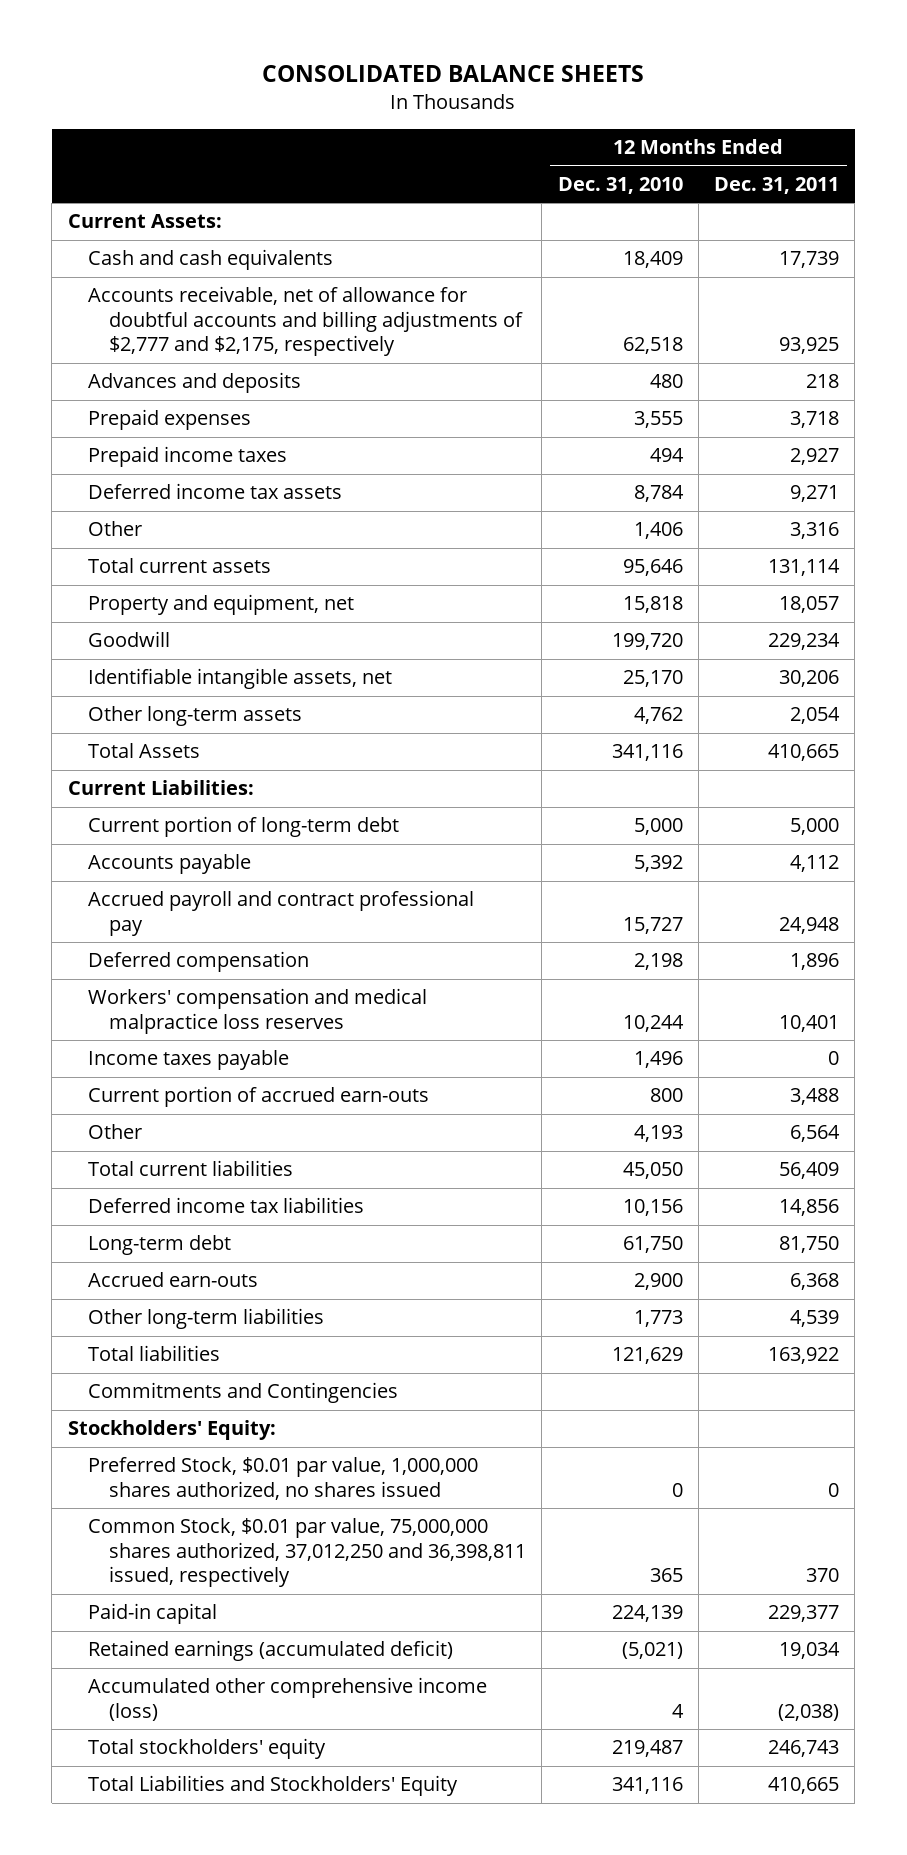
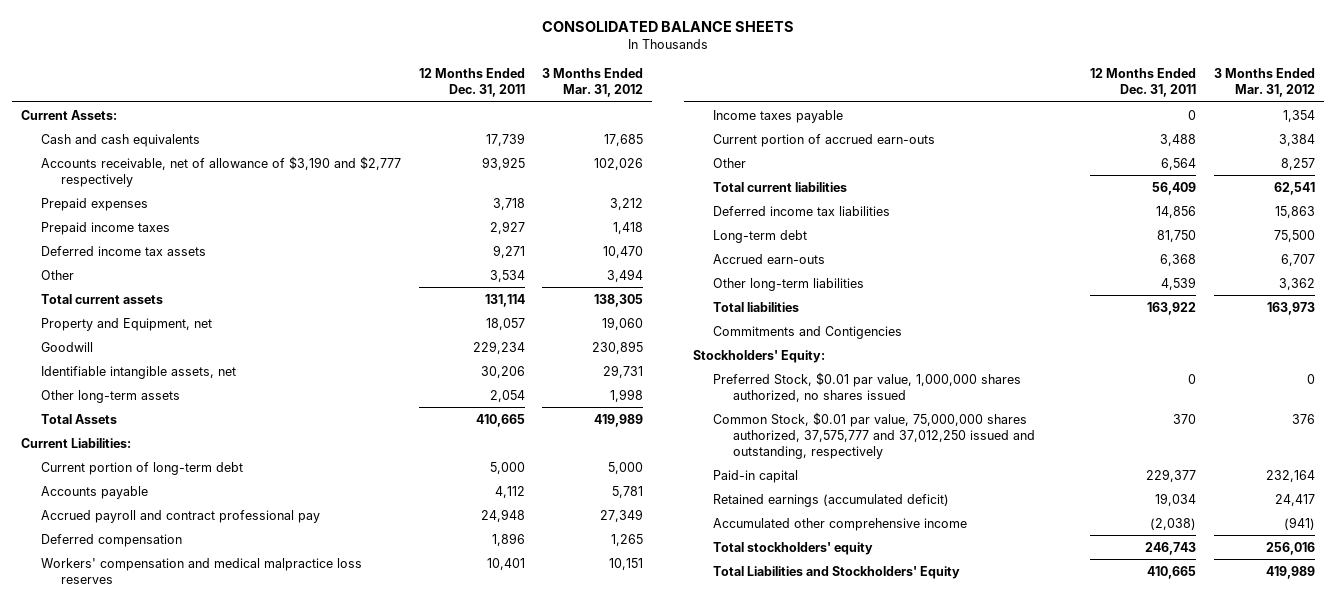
[557,176,683,194] Dec. 31, 2010 -> none
none -> [542,68,644,98] 3 Months Ended Mar. 31, 2012
[88,372,302,394] Advances and deposits -> none
[88,286,524,357] Accounts receivable, net of allowance for doubtful accounts and billing adjustments of $2,777 and $2,175, respectively -> [41,155,402,187] Accounts receivable, net of allowance of $3,190 and $2,777 respectively
[790,522,840,540] 3,316 -> [489,269,525,282] 3,534
[88,594,355,616] Property and equipment, net -> [41,317,213,331] Property and Equipment, net
[88,1382,399,1404] Commitments and Contingencies -> [712,325,902,339] Commitments and Contigencies
[88,1518,527,1588] Common Stock, $0.01 par value, 75,000,000 shares authorized, 37,012,250 and 36,398,811 issued, respectively -> [712,411,1035,459] Common Stock, $0.01 par value, 75,000,000 shares authorized, 37,575,777 and 37,012,250 issued and outstanding, respectively
[88,1677,488,1721] Accumulated other comprehensive income (loss) -> [712,517,967,531] Accumulated other comprehensive income

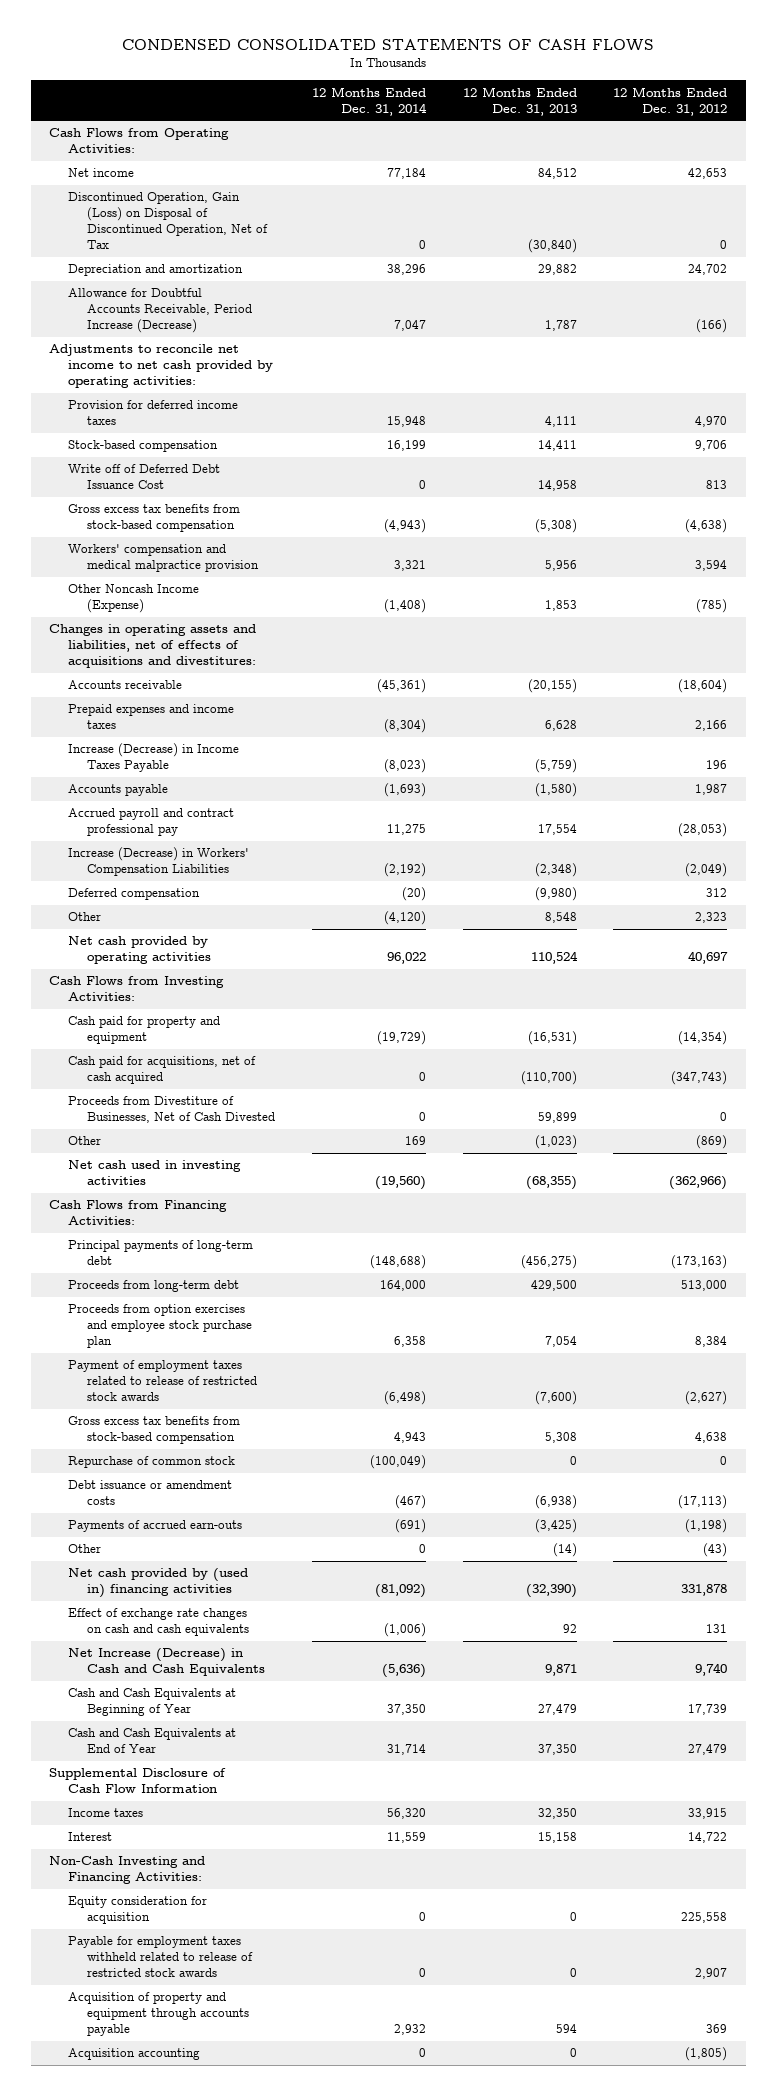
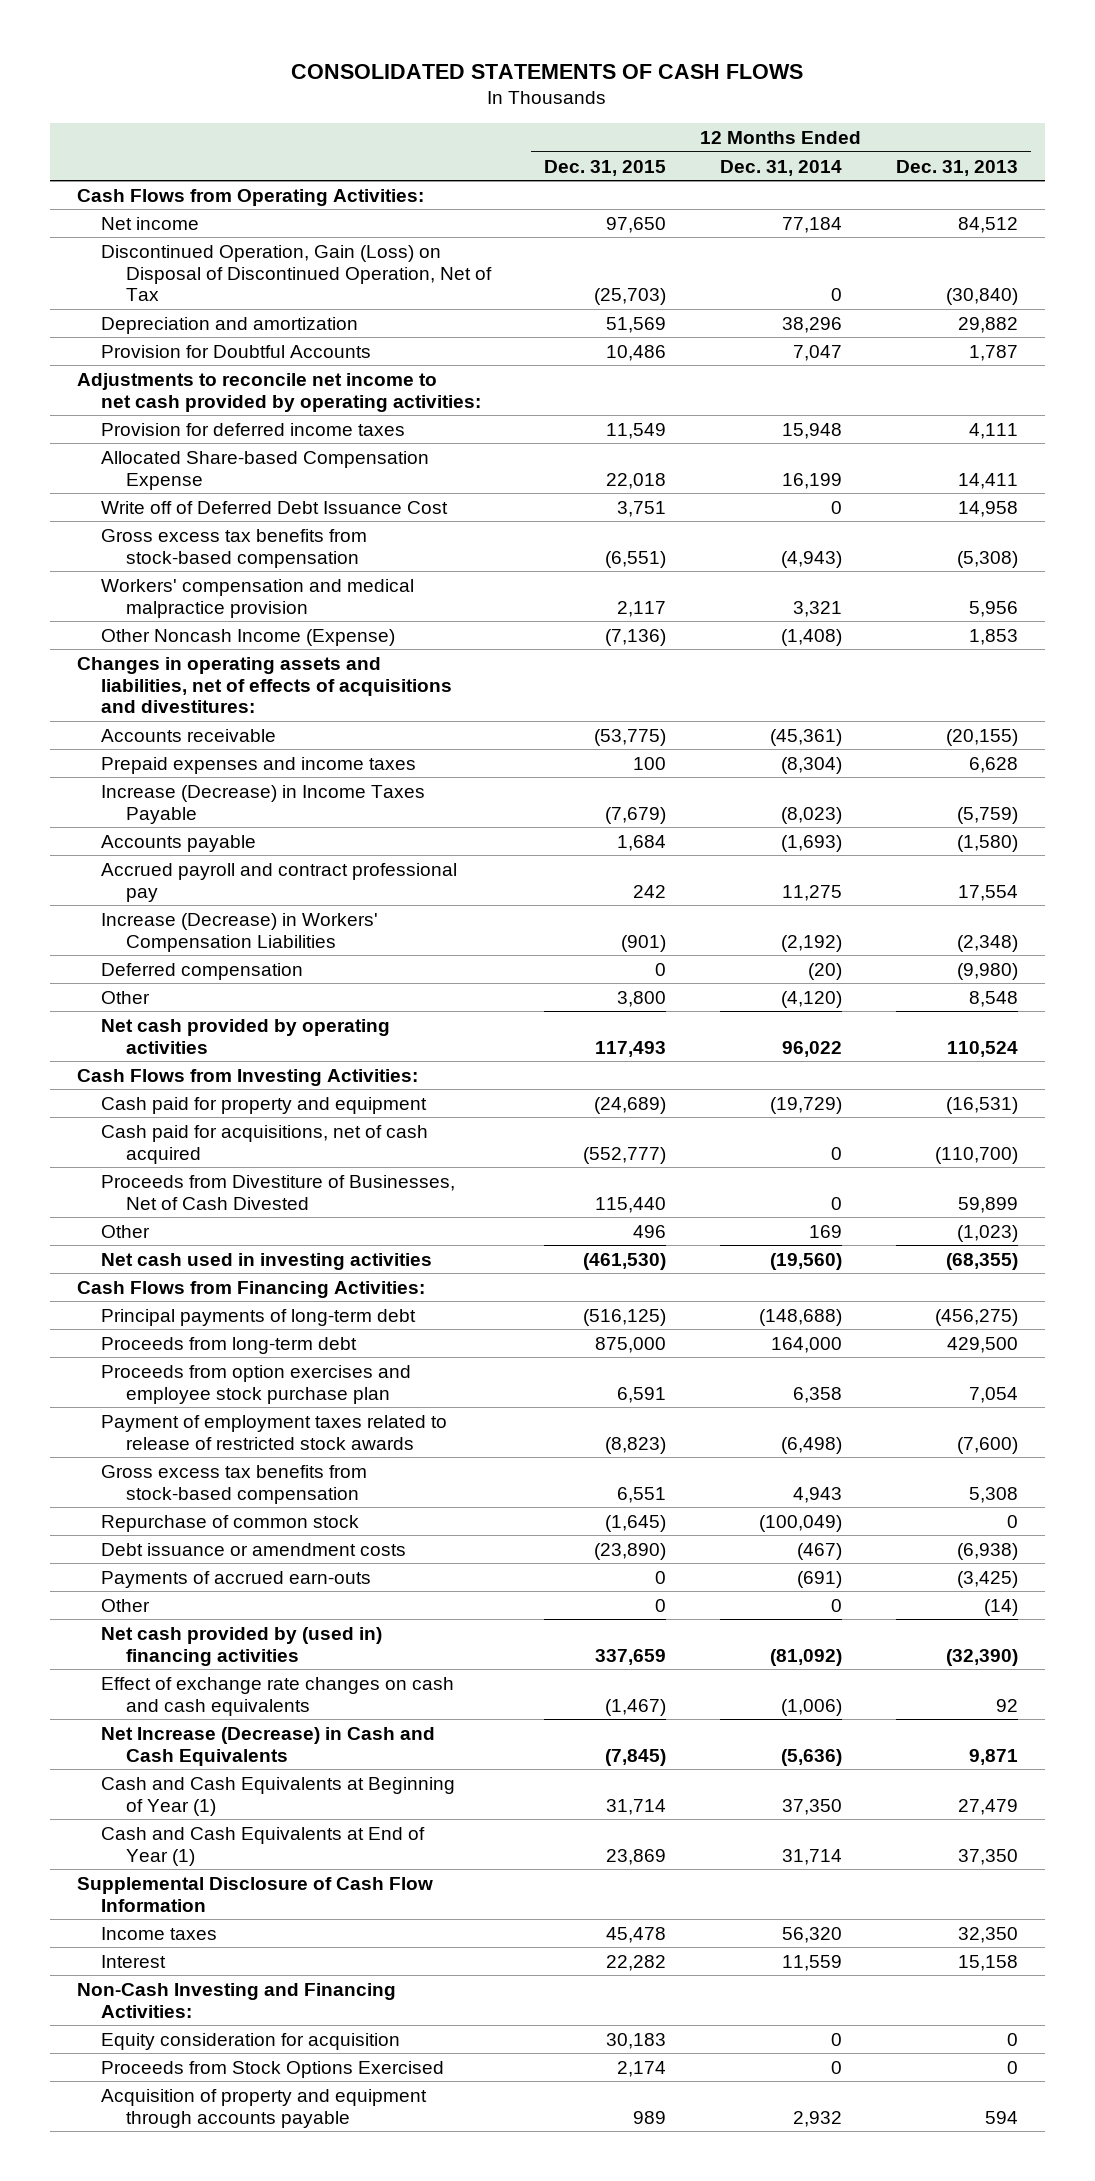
[122,39,655,52] CONDENSED CONSOLIDATED STATEMENTS OF CASH FLOWS -> [291,63,804,79] CONSOLIDATED STATEMENTS OF CASH FLOWS
[613,86,728,116] 12 Months Ended Dec. 31, 2012 -> none
none -> [544,159,667,176] Dec. 31, 2015
[68,288,253,334] Allowance for Doubtful Accounts Receivable, Period Increase (Decrease) -> [101,344,372,358] Provision for Doubtful Accounts
[68,440,219,453] Stock-based compensation -> [101,450,430,490] Allocated Share-based Compensation Expense
[68,1688,237,1717] Cash and Cash Equivalents at Beginning of Year -> [101,1776,456,1816] Cash and Cash Equivalents at Beginning of Year (1)
[68,1728,237,1754] Cash and Cash Equivalents at End of Year -> [101,1826,426,1866] Cash and Cash Equivalents at End of Year (1)
[68,1936,254,1978] Payable for employment taxes withheld related to release of restricted stock awards -> none
none -> [101,2060,445,2078] Proceeds from Stock Options Exercised
[68,2048,201,2061] Acquisition accounting -> none

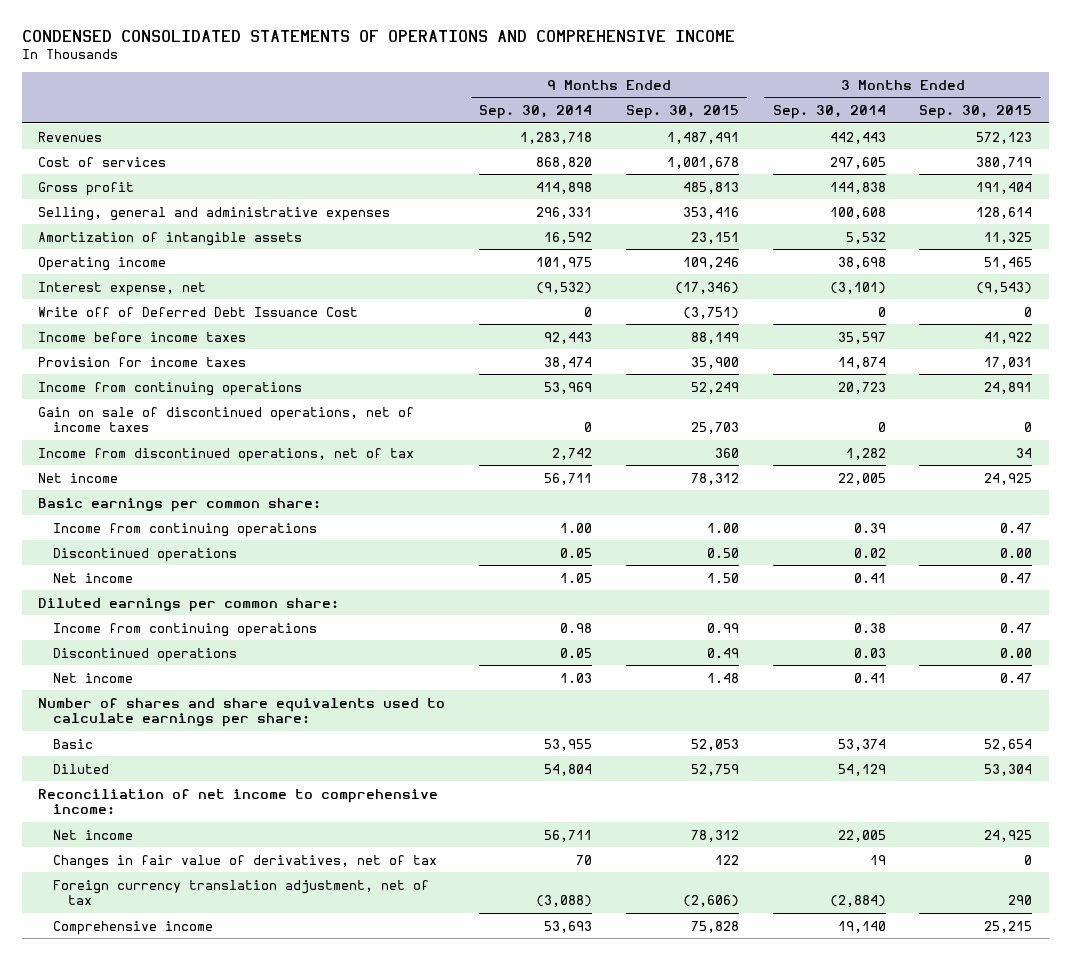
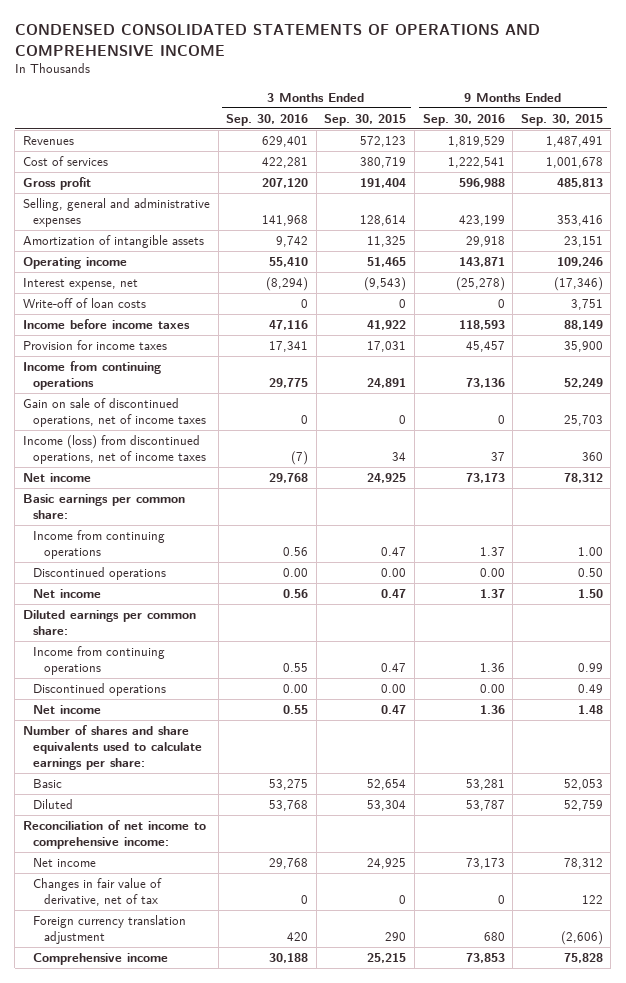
[479,104,593,119] Sep. 30, 2014 -> none
[772,104,886,119] Sep. 30, 2014 -> none
none -> [226,113,309,126] Sep. 30, 2016
none -> [422,113,505,126] Sep. 30, 2016
[38,306,359,317] Write off of Deferred Debt Issuance Cost -> [23,298,147,309] Write-off of loan costs
[682,306,739,319] (3,751) -> [570,299,603,311] 3,751
[38,447,415,462] Income from discontinued operations, net of tax -> [23,435,207,465] Income (loss) from discontinued operations, net of income taxes
[52,854,437,869] Changes in fair value of derivatives, net of tax -> [33,878,163,907] Changes in fair value of derivative, net of tax
[52,879,429,906] Foreign currency translation adjustment, net of tax -> [33,915,187,945] Foreign currency translation adjustment

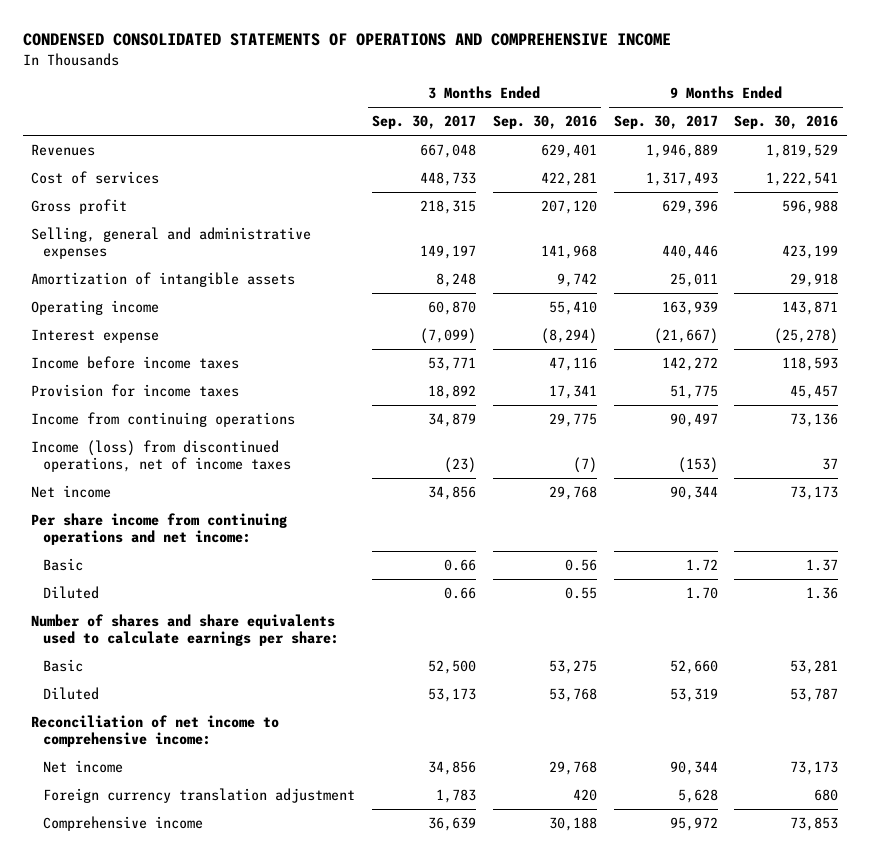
[324,113,407,126] Sep. 30, 2015 -> none
[520,113,603,126] Sep. 30, 2015 -> none
none -> [371,115,476,130] Sep. 30, 2017
none -> [613,115,718,130] Sep. 30, 2017
[23,298,147,309] Write-off of loan costs -> none
[23,278,139,291] Interest expense, net -> [31,329,160,344] Interest expense
[23,398,207,428] Gain on sale of discontinued operations, net of income taxes -> none
[33,530,166,560] Income from continuing operations -> none
[33,567,167,581] Discontinued operations -> none
[23,610,197,636] Diluted earnings per common share: -> none
[33,646,166,676] Income from continuing operations -> none
[33,683,167,697] Discontinued operations -> none
[23,494,186,520] Basic earnings per common share: -> [31,513,288,545] Per share income from continuing operations and net income:
[33,589,102,599] Net income -> [43,558,84,572] Basic
[33,705,102,715] Net income -> [43,586,100,600] Diluted
[33,878,163,907] Changes in fair value of derivative, net of tax -> none

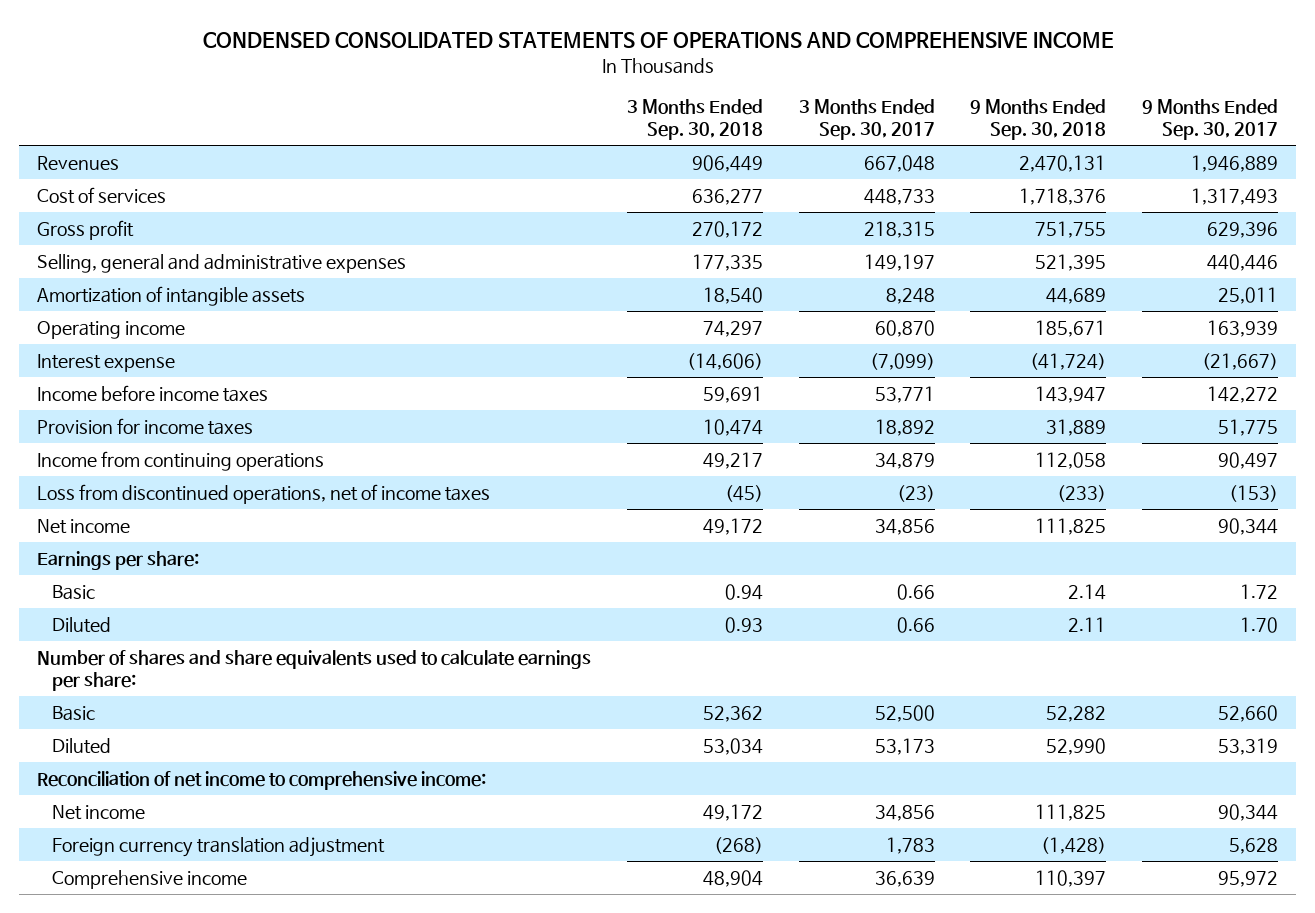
[492,115,597,130] Sep. 30, 2016 -> none
[734,115,839,130] Sep. 30, 2016 -> none
none -> [626,99,763,141] 3 Months Ended Sep. 30, 2018
none -> [970,99,1107,141] 9 Months Ended Sep. 30, 2018
[31,440,292,472] Income (loss) from discontinued operations, net of income taxes -> [36,484,490,505] Loss from discontinued operations, net of income taxes
[31,513,288,545] Per share income from continuing operations and net income: -> [36,551,199,571] Earnings per share:

